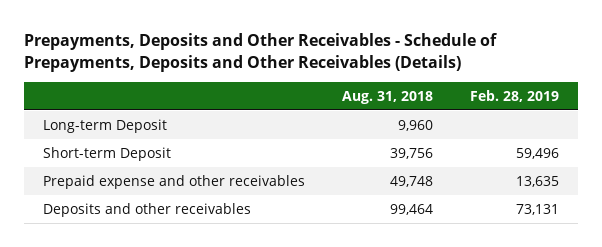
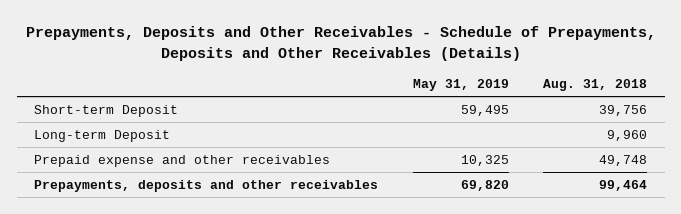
[470,89,560,102] Feb. 28, 2019 -> none
none -> [412,78,509,91] May 31, 2019
[42,119,167,134] Long-term Deposit -> [33,130,170,143] Long-term Deposit
[42,203,251,218] Deposits and other receivables -> [33,180,378,193] Prepayments, deposits and other receivables

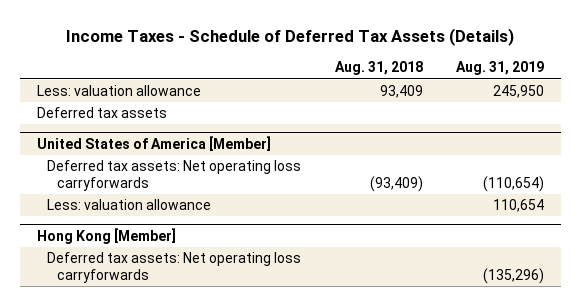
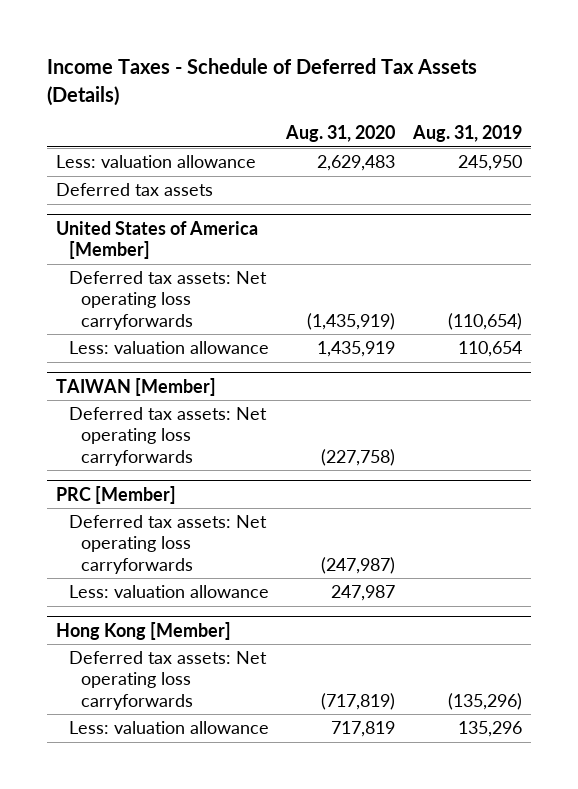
[334,61,423,76] Aug. 31, 2018 -> none
none -> [285,125,396,143] Aug. 31, 2020
none -> [55,377,216,396] TAIWAN [Member]
none -> [68,407,267,466] Deferred tax assets: Net operating loss carryforwards
none -> [55,485,176,504] PRC [Member]
none -> [68,515,267,574] Deferred tax assets: Net operating loss carryforwards
none -> [68,585,269,599] Less: valuation allowance
none -> [68,721,269,735] Less: valuation allowance

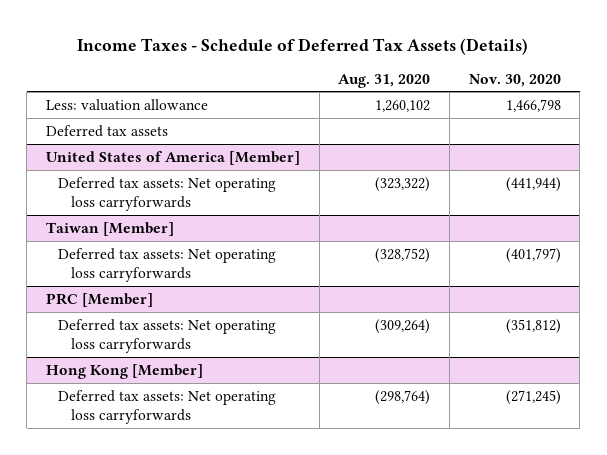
[412,125,523,143] Aug. 31, 2019 -> none
none -> [468,73,561,87] Nov. 30, 2020
[317,155,396,172] 2,629,483 -> [375,99,431,112] 1,260,102
[68,341,269,355] Less: valuation allowance -> none
[307,312,396,330] (1,435,919) -> [375,176,431,192] (323,322)
[55,377,216,396] TAIWAN [Member] -> [45,221,174,236] Taiwan [Member]
[321,448,396,466] (227,758) -> [375,247,431,263] (328,752)
[68,585,269,599] Less: valuation allowance -> none
[321,556,396,574] (247,987) -> [375,318,431,334] (309,264)
[68,721,269,735] Less: valuation allowance -> none
[321,692,396,710] (717,819) -> [375,389,431,405] (298,764)

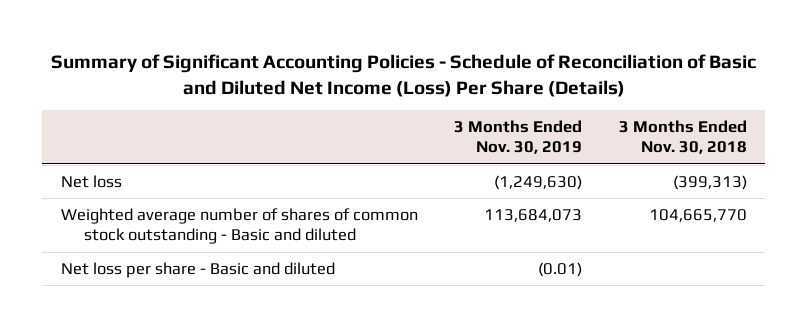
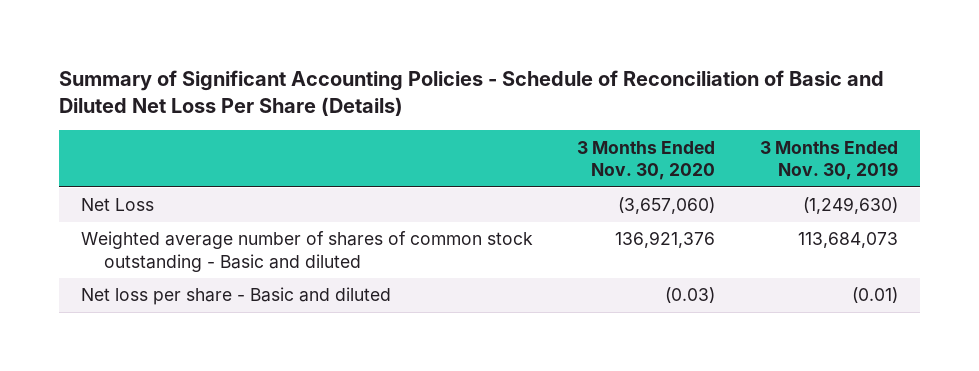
[50,53,756,97] Summary of Significant Accounting Policies - Schedule of Reconciliation of Basic and Diluted Net Income (Loss) Per Share (Details) -> [59,70,885,116] Summary of Significant Accounting Policies - Schedule of Reconciliation of Basic and Diluted Net Loss Per Share (Details)
[618,119,747,155] 3 Months Ended Nov. 30, 2018 -> none
none -> [577,140,716,180] 3 Months Ended Nov. 30, 2020
[60,174,122,188] Net loss -> [81,198,155,212] Net Loss

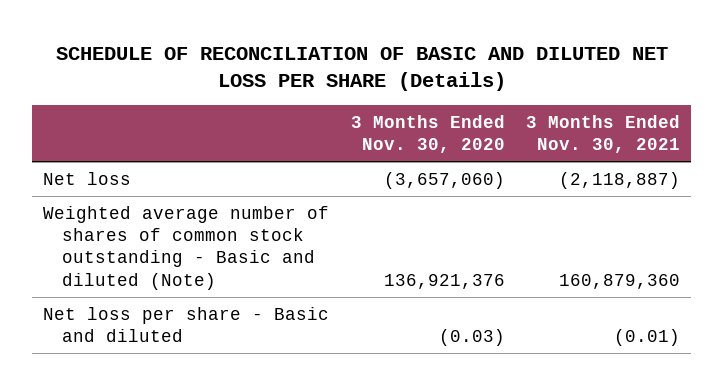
[59,70,885,116] Summary of Significant Accounting Policies - Schedule of Reconciliation of Basic and Diluted Net Loss Per Share (Details) -> [55,46,668,92] SCHEDULE OF RECONCILIATION OF BASIC AND DILUTED NET LOSS PER SHARE (Details)
[759,140,898,180] 3 Months Ended Nov. 30, 2019 -> none
none -> [526,114,681,154] 3 Months Ended Nov. 30, 2021
[81,198,155,212] Net Loss -> [43,171,132,185] Net loss
[81,231,534,272] Weighted average number of shares of common stock outstanding - Basic and diluted -> [43,205,330,290] Weighted average number of shares of common stock outstanding - Basic and diluted (Note)

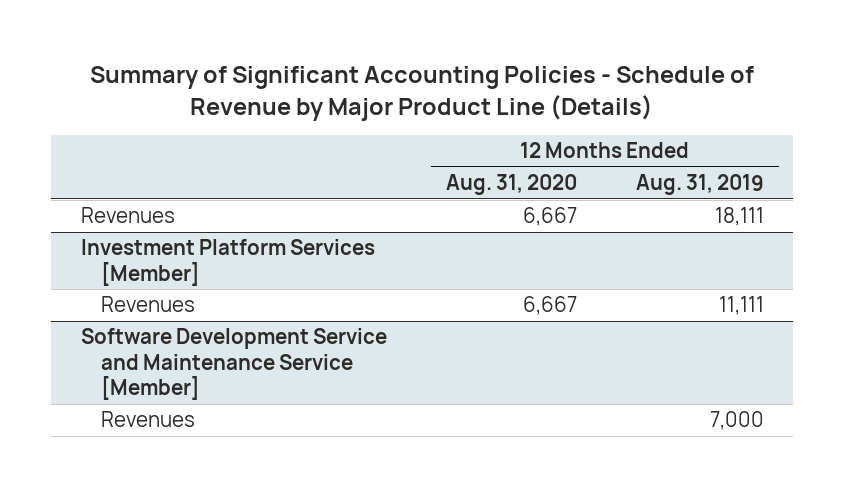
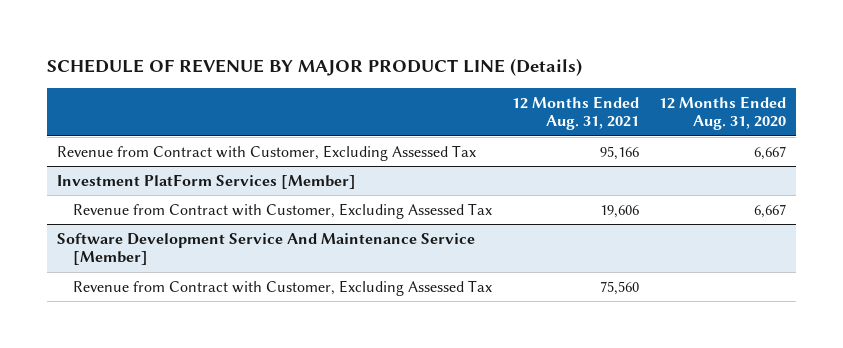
[90,65,755,121] Summary of Significant Accounting Policies - Schedule of Revenue by Major Product Line (Details) -> [47,57,583,76] SCHEDULE OF REVENUE BY MAJOR PRODUCT LINE (Details)
[635,174,764,196] Aug. 31, 2019 -> none
none -> [511,95,639,131] 12 Months Ended Aug. 31, 2021
[80,207,175,224] Revenues -> [57,144,477,161] Revenue from Contract with Customer, Excluding Assessed Tax
[80,239,375,286] Investment Platform Services [Member] -> [57,173,357,189] Investment PlatForm Services [Member]
[100,296,195,313] Revenues -> [72,202,492,219] Revenue from Contract with Customer, Excluding Assessed Tax
[80,328,387,401] Software Development Service and Maintenance Service [Member] -> [57,232,476,266] Software Development Service And Maintenance Service [Member]
[100,411,195,428] Revenues -> [72,279,492,296] Revenue from Contract with Customer, Excluding Assessed Tax

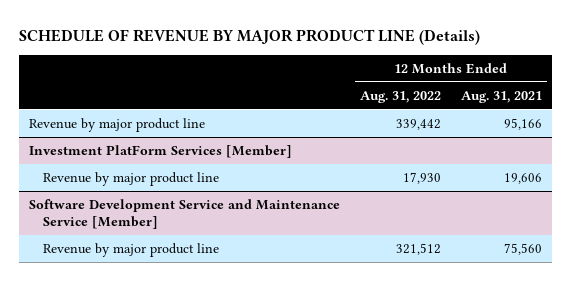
[658,95,786,131] 12 Months Ended Aug. 31, 2020 -> none
none -> [360,90,442,103] Aug. 31, 2022
[57,144,477,161] Revenue from Contract with Customer, Excluding Assessed Tax -> [29,118,206,133] Revenue by major product line
[72,202,492,219] Revenue from Contract with Customer, Excluding Assessed Tax -> [42,172,219,187] Revenue by major product line
[57,232,476,266] Software Development Service And Maintenance Service [Member] -> [29,199,341,229] Software Development Service and Maintenance Service [Member]
[72,279,492,296] Revenue from Contract with Customer, Excluding Assessed Tax -> [42,243,219,258] Revenue by major product line

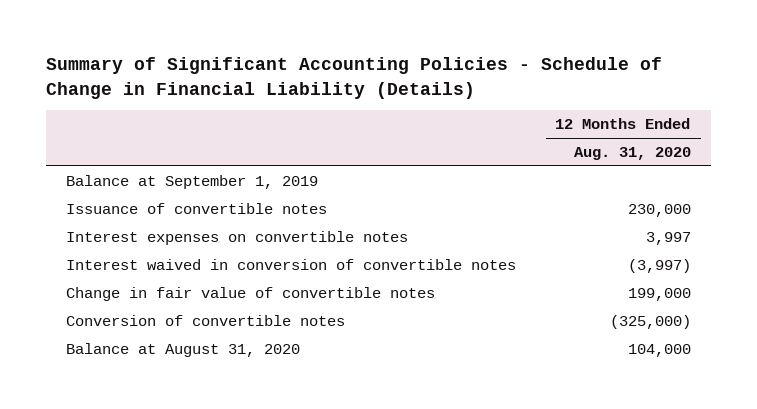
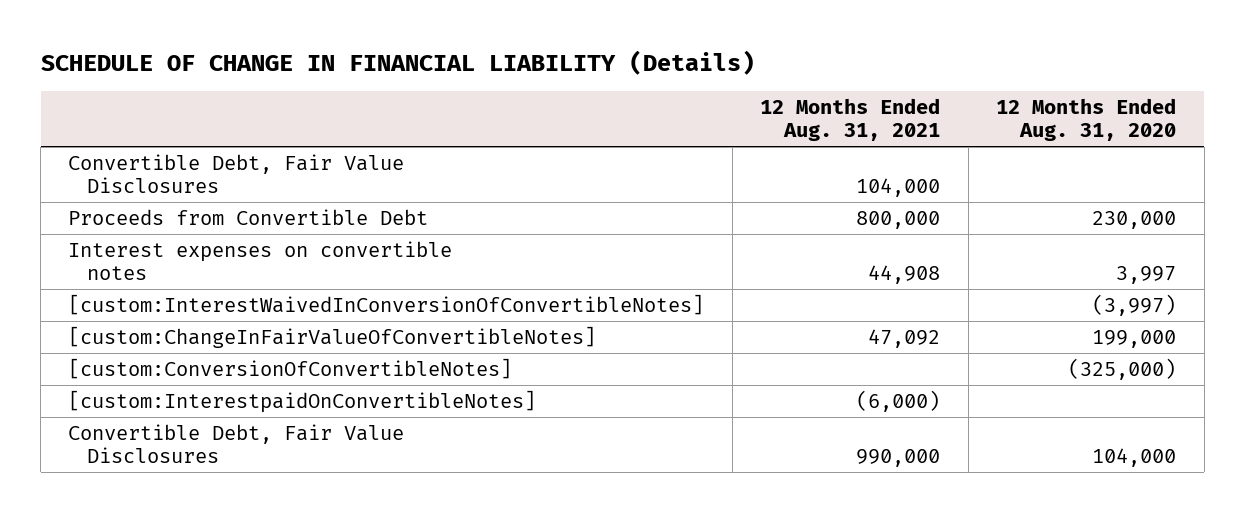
[45,57,662,99] Summary of Significant Accounting Policies - Schedule of Change in Financial Liability (Details) -> [40,50,755,76] SCHEDULE OF CHANGE IN FINANCIAL LIABILITY (Details)
none -> [760,98,941,142] 12 Months Ended Aug. 31, 2021
[65,175,318,190] Balance at September 1, 2019 -> [68,153,405,193] Convertible Debt, Fair Value Disclosures
[65,203,327,215] Issuance of convertible notes -> [68,208,429,225] Proceeds from Convertible Debt
[65,259,516,271] Interest waived in conversion of convertible notes -> [68,293,705,315] [custom:InterestWaivedInConversionOfConvertibleNotes]
[65,287,435,302] Change in fair value of convertible notes -> [68,325,597,348] [custom:ChangeInFairValueOfConvertibleNotes]
[65,315,345,327] Conversion of convertible notes -> [68,357,513,379] [custom:ConversionOfConvertibleNotes]
none -> [68,389,537,413] [custom:InterestpaidOnConvertibleNotes]
[65,343,300,358] Balance at August 31, 2020 -> [68,423,405,463] Convertible Debt, Fair Value Disclosures

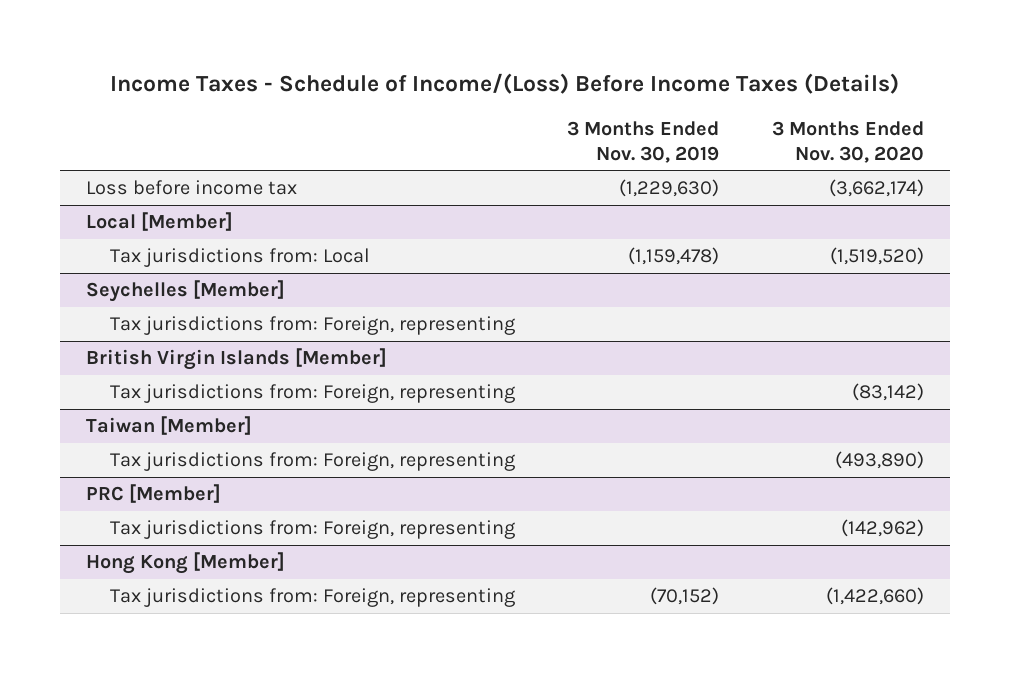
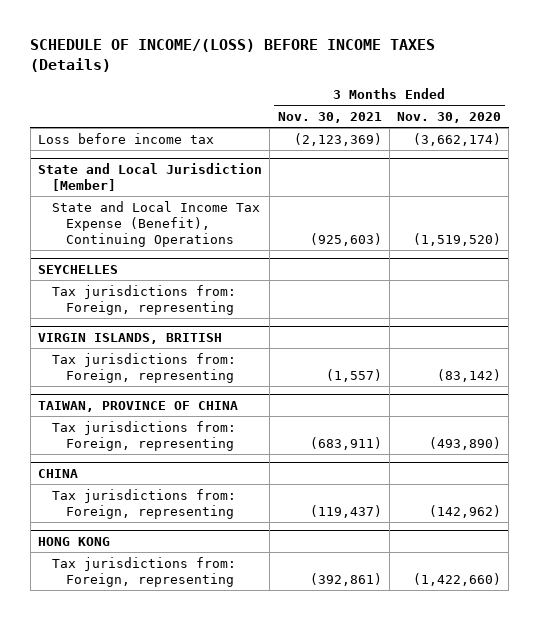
[109,72,899,94] Income Taxes - Schedule of Income/(Loss) Before Income Taxes (Details) -> [30,39,436,73] SCHEDULE OF INCOME/(LOSS) BEFORE INCOME TAXES (Details)
[567,120,720,163] 3 Months Ended Nov. 30, 2019 -> none
none -> [277,111,382,123] Nov. 30, 2021
[85,212,233,232] Local [Member] -> [38,162,263,191] State and Local Jurisdiction [Member]
[109,248,370,268] Tax jurisdictions from: Local -> [52,200,261,248] State and Local Income Tax Expense (Benefit), Continuing Operations
[85,280,285,303] Seychelles [Member] -> [38,264,119,274] SEYCHELLES
[85,348,387,371] British Virgin Islands [Member] -> [38,332,223,344] VIRGIN ISLANDS, BRITISH
[85,416,252,436] Taiwan [Member] -> [38,400,239,412] TAIWAN, PROVINCE OF CHINA
[85,484,221,504] PRC [Member] -> [38,468,79,478] CHINA
[85,552,285,575] Hong Kong [Member] -> [38,536,111,546] HONG KONG

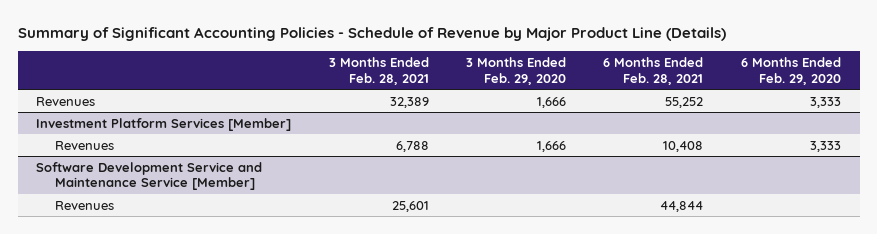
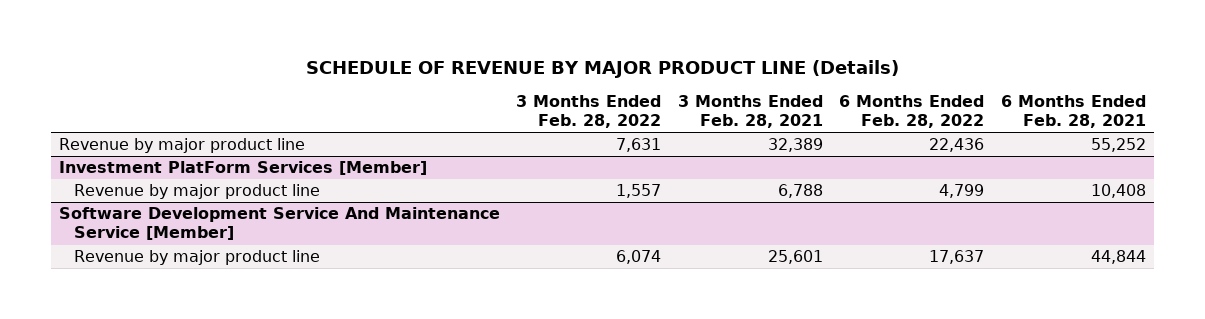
[17,27,726,42] Summary of Significant Accounting Policies - Schedule of Revenue by Major Product Line (Details) -> [306,60,900,79] SCHEDULE OF REVENUE BY MAJOR PRODUCT LINE (Details)
[466,57,567,85] 3 Months Ended Feb. 29, 2020 -> none
[740,57,841,85] 6 Months Ended Feb. 29, 2020 -> none
none -> [516,94,662,129] 3 Months Ended Feb. 28, 2022
none -> [839,94,985,129] 6 Months Ended Feb. 28, 2022
[36,96,96,106] Revenues -> [58,138,305,154] Revenue by major product line
[36,117,292,131] Investment Platform Services [Member] -> [58,161,427,176] Investment PlatForm Services [Member]
[55,140,115,150] Revenues -> [74,184,321,200] Revenue by major product line
[36,161,263,191] Software Development Service and Maintenance Service [Member] -> [58,207,500,241] Software Development Service And Maintenance Service [Member]
[55,200,115,210] Revenues -> [74,250,321,266] Revenue by major product line

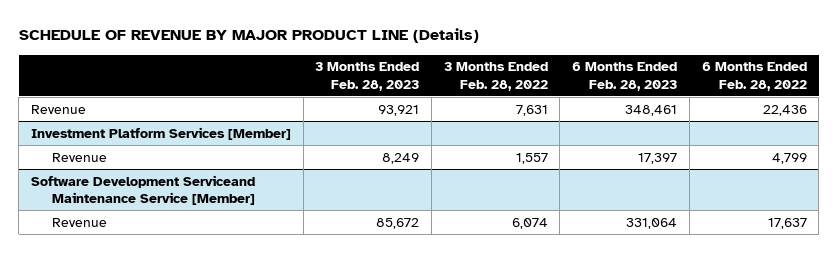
[677,94,823,129] 3 Months Ended Feb. 28, 2021 -> none
[1000,94,1146,129] 6 Months Ended Feb. 28, 2021 -> none
none -> [315,62,420,91] 3 Months Ended Feb. 28, 2023
none -> [572,62,678,91] 6 Months Ended Feb. 28, 2023
[58,138,305,154] Revenue by major product line -> [30,104,86,114] Revenue
[58,161,427,176] Investment PlatForm Services [Member] -> [30,126,291,140] Investment Platform Services [Member]
[74,184,321,200] Revenue by major product line -> [51,152,107,162] Revenue
[58,207,500,241] Software Development Service And Maintenance Service [Member] -> [30,174,255,205] Software Development Serviceand Maintenance Service [Member]
[74,250,321,266] Revenue by major product line -> [51,217,107,227] Revenue

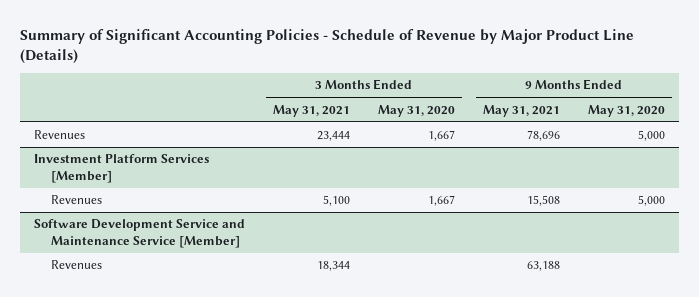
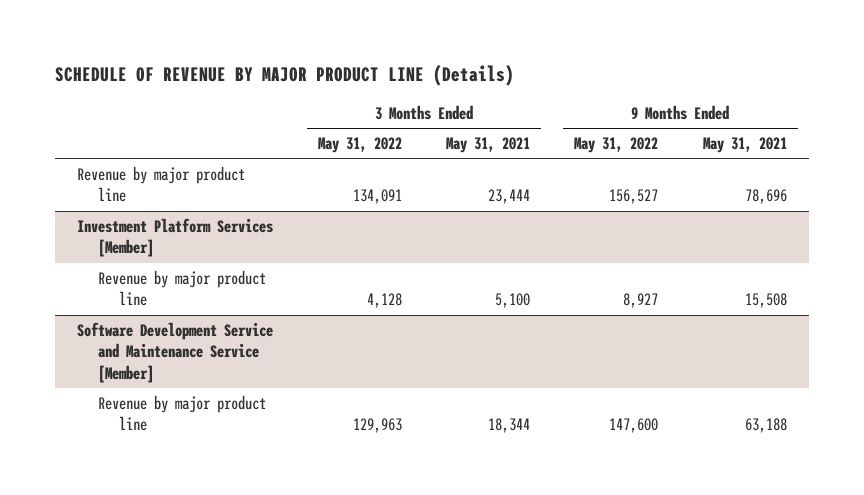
[19,28,634,64] Summary of Significant Accounting Policies - Schedule of Revenue by Major Product Line (Details) -> [55,65,515,87] SCHEDULE OF REVENUE BY MAJOR PRODUCT LINE (Details)
[378,104,456,117] May 31, 2020 -> none
[588,104,666,117] May 31, 2020 -> none
none -> [317,137,402,154] May 31, 2022
none -> [574,137,659,154] May 31, 2022
[33,130,85,140] Revenues -> [77,165,246,203] Revenue by major product line
[50,195,102,205] Revenues -> [98,269,267,307] Revenue by major product line
[50,260,102,270] Revenues -> [98,394,267,432] Revenue by major product line

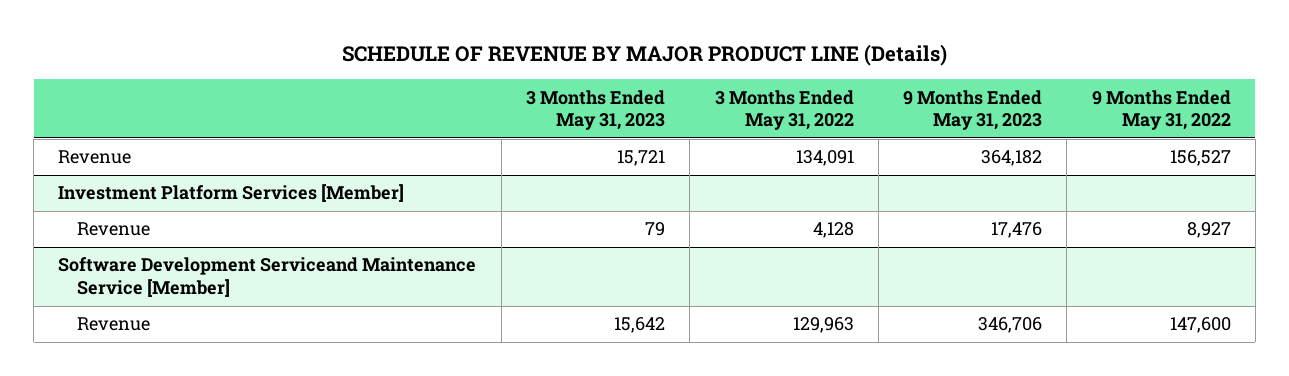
[446,137,531,154] May 31, 2021 -> none
[702,137,787,154] May 31, 2021 -> none
none -> [526,89,666,131] 3 Months Ended May 31, 2023
none -> [903,89,1043,131] 9 Months Ended May 31, 2023
[77,165,246,203] Revenue by major product line -> [58,150,132,165] Revenue
[98,269,267,307] Revenue by major product line -> [77,222,151,237] Revenue
[77,321,274,383] Software Development Service and Maintenance Service [Member] -> [58,257,477,298] Software Development Serviceand Maintenance Service [Member]
[98,394,267,432] Revenue by major product line -> [77,317,151,332] Revenue

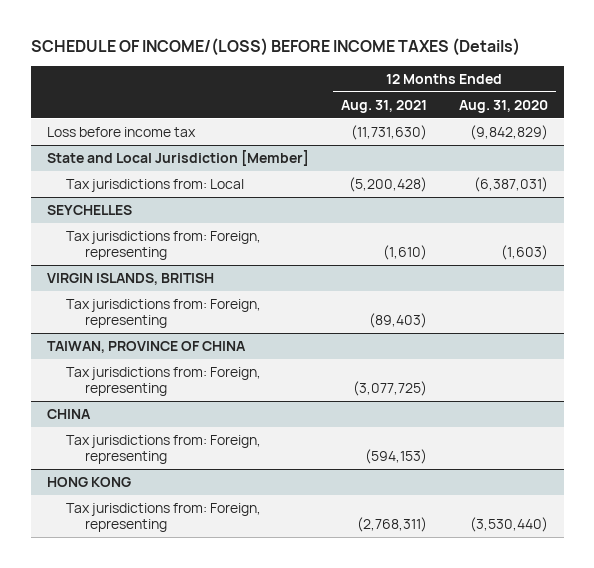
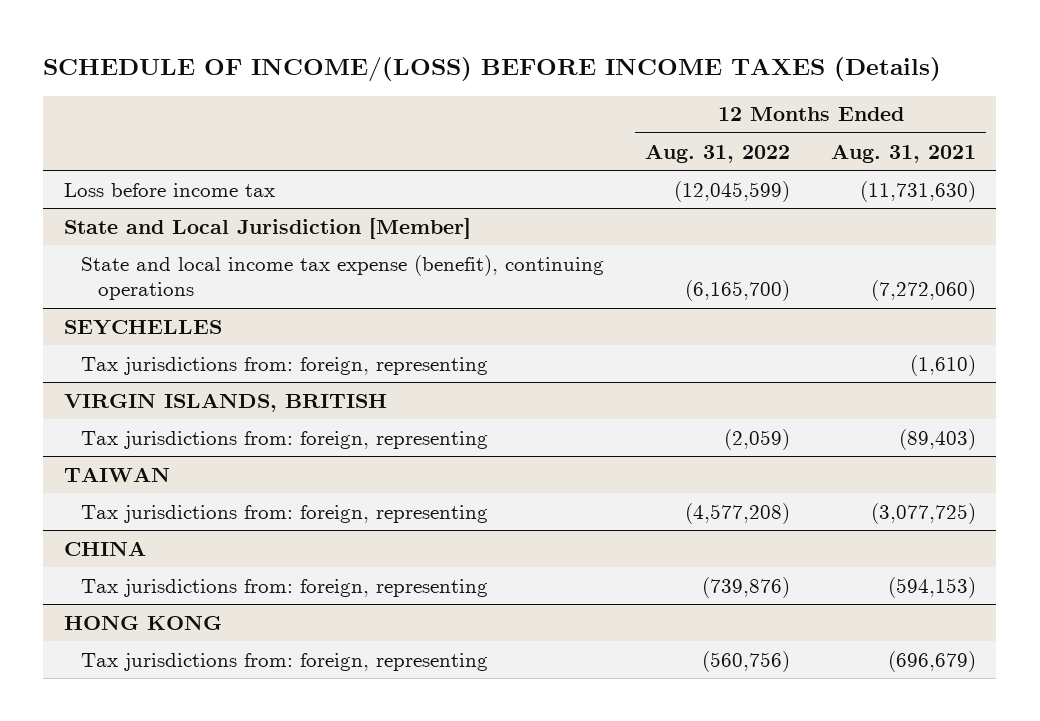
[458,99,548,113] Aug. 31, 2020 -> none
none -> [645,143,791,163] Aug. 31, 2022
[65,178,244,192] Tax jurisdictions from: Local -> none
none -> [81,254,605,301] State and local income tax expense (benefit), continuing operations
[65,230,261,261] Tax jurisdictions from: Foreign, representing -> [81,356,489,375] Tax jurisdictions from: foreign, representing
[65,298,261,329] Tax jurisdictions from: Foreign, representing -> [81,430,489,449] Tax jurisdictions from: foreign, representing
[46,340,246,353] TAIWAN, PROVINCE OF CHINA -> [63,466,170,482] TAIWAN
[65,366,261,397] Tax jurisdictions from: Foreign, representing -> [81,504,489,523] Tax jurisdictions from: foreign, representing
[65,434,261,465] Tax jurisdictions from: Foreign, representing -> [81,578,489,597] Tax jurisdictions from: foreign, representing
[65,502,261,533] Tax jurisdictions from: Foreign, representing -> [81,652,489,671] Tax jurisdictions from: foreign, representing
[356,517,427,533] (2,768,311) -> [887,650,976,672] (696,679)

